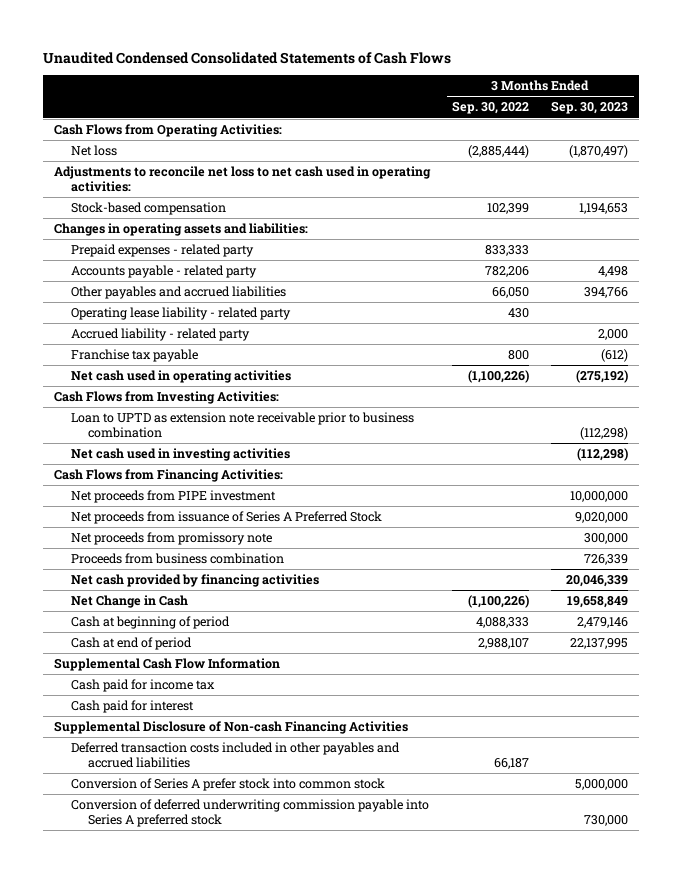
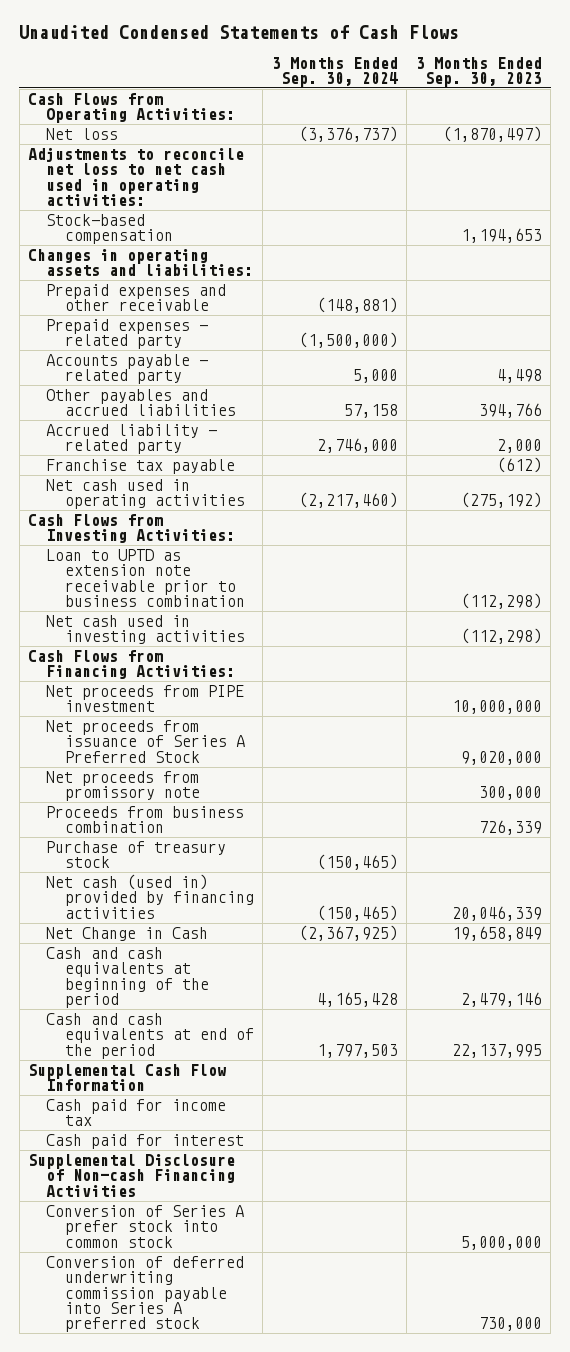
[43,51,452,64] Unaudited Condensed Consolidated Statements of Cash Flows -> [19,25,460,40] Unaudited Condensed Statements of Cash Flows
[452,101,530,115] Sep. 30, 2022 -> none
none -> [271,56,398,87] 3 Months Ended Sep. 30, 2024
none -> [46,284,227,312] Prepaid expenses and other receivable
[71,307,292,321] Operating lease liability - related party -> none
none -> [46,841,227,869] Purchase of treasury stock
[71,574,320,588] Net cash provided by financing activities -> [46,874,254,919] Net cash (used in) provided by financing activities
[71,616,231,630] Cash at beginning of period -> [46,947,209,1009] Cash and cash equivalents at beginning of the period
[71,637,193,651] Cash at end of period -> [46,1013,254,1059] Cash and cash equivalents at end of the period
[71,742,401,768] Deferred transaction costs included in other payables and accrued liabilities -> none

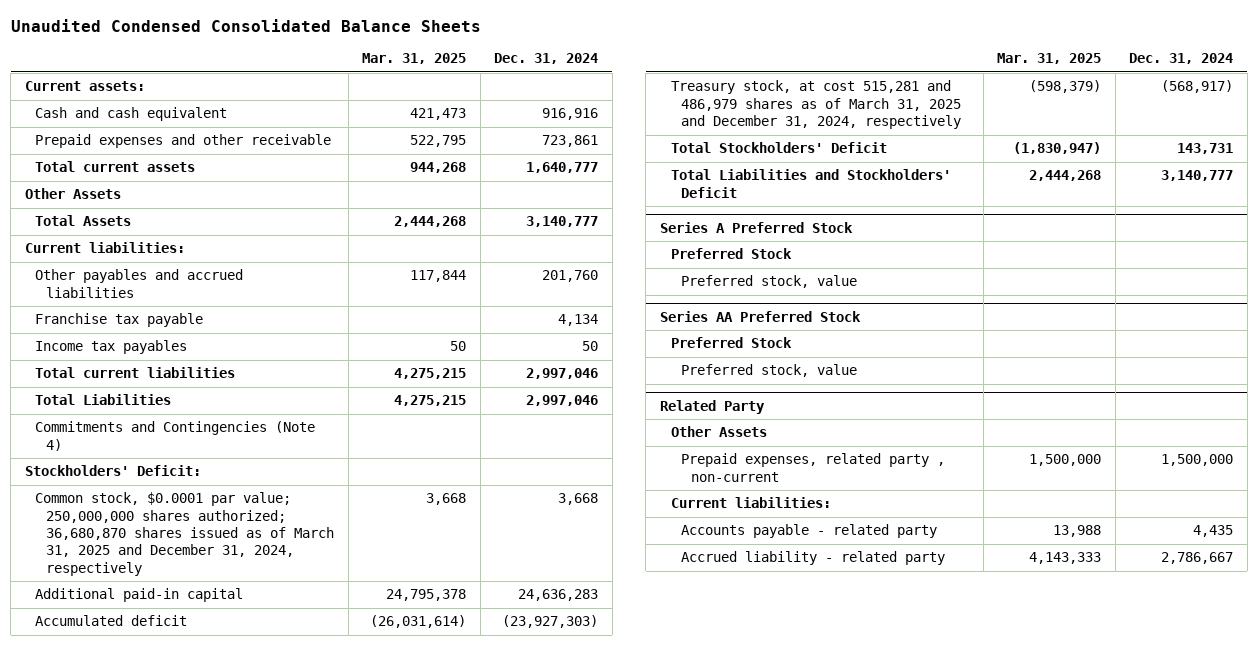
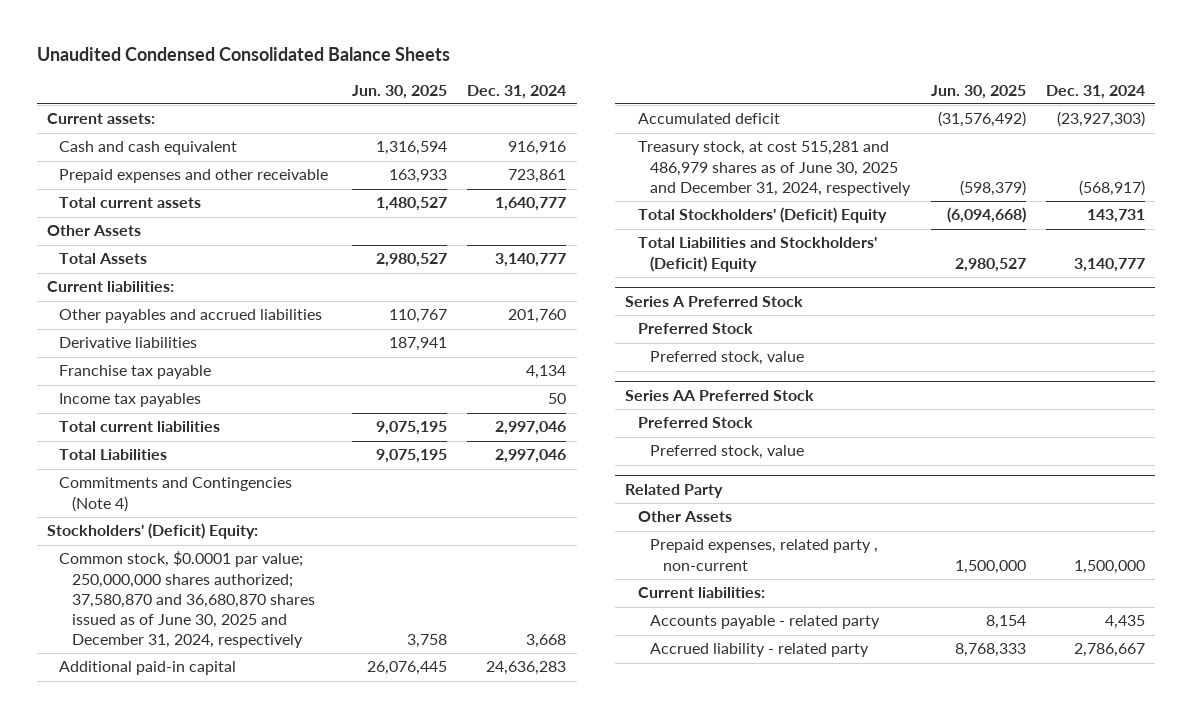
[362,53,467,65] Mar. 31, 2025 -> none
none -> [351,84,447,99] Jun. 30, 2025
none -> [59,337,198,349] Derivative liabilities
[25,465,202,477] Stockholders' Deficit: -> [46,523,258,540] Stockholders' (Deficit) Equity:
[35,492,334,576] Common stock, $0.0001 par value; 250,000,000 shares authorized; 36,680,870 shares issued as of March 31, 2025 and December 31, 2024, respectively -> [59,551,315,648] Common stock, $0.0001 par value; 250,000,000 shares authorized; 37,580,870 and 36,680,870 shares issued as of June 30, 2025 and December 31, 2024, respectively
[670,80,961,130] Treasury stock, at cost 515,281 and 486,979 shares as of March 31, 2025 and December 31, 2024, respectively -> [637,141,912,196] Treasury stock, at cost 515,281 and 486,979 shares as of June 30, 2025 and December 31, 2024, respectively
[670,142,887,154] Total Stockholders' Deficit -> [637,207,887,224] Total Stockholders' (Deficit) Equity
[670,169,951,198] Total Liabilities and Stockholders' Deficit -> [637,237,877,272] Total Liabilities and Stockholders' (Deficit) Equity

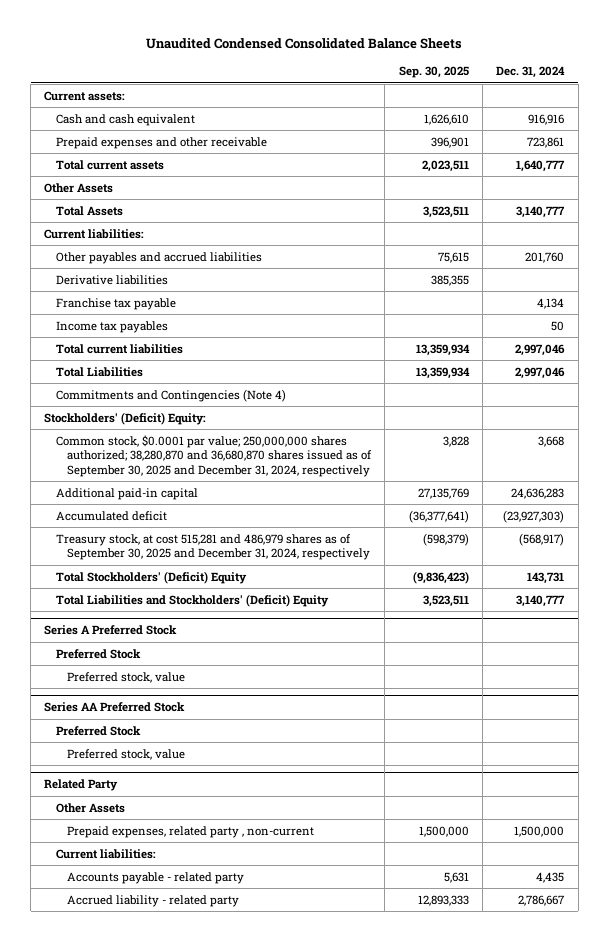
[351,84,447,99] Jun. 30, 2025 -> none
none -> [398,66,469,79] Sep. 30, 2025
[59,551,315,648] Common stock, $0.0001 par value; 250,000,000 shares authorized; 37,580,870 and 36,680,870 shares issued as of June 30, 2025 and December 31, 2024, respectively -> [55,434,372,477] Common stock, $0.0001 par value; 250,000,000 shares authorized; 38,280,870 and 36,680,870 shares issued as of September 30, 2025 and December 31, 2024, respectively
[637,141,912,196] Treasury stock, at cost 515,281 and 486,979 shares as of June 30, 2025 and December 31, 2024, respectively -> [55,533,370,561] Treasury stock, at cost 515,281 and 486,979 shares as of September 30, 2025 and December 31, 2024, respectively

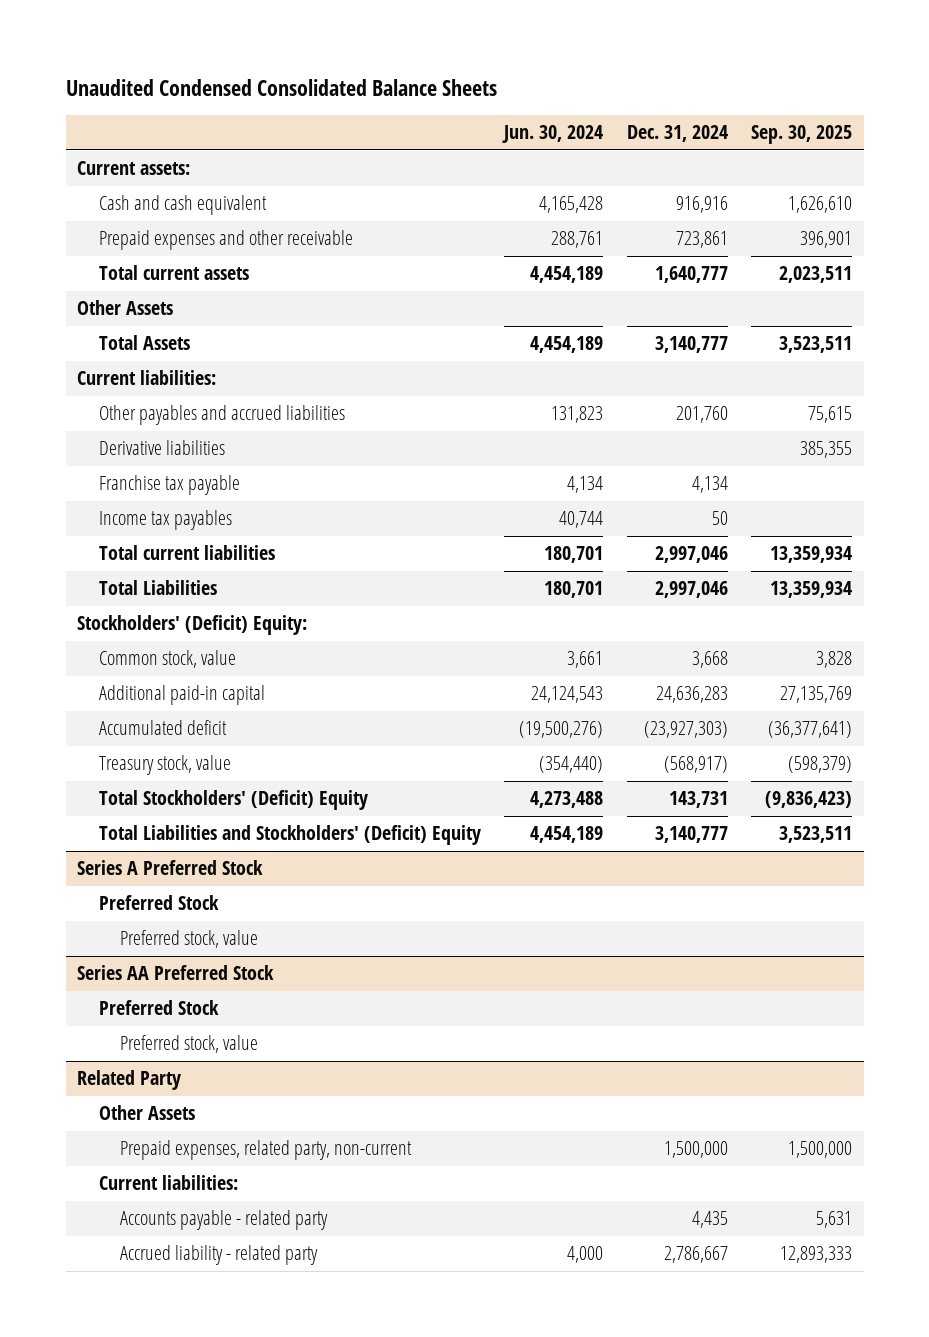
none -> [502,125,604,144] Jun. 30, 2024
[55,388,286,402] Commitments and Contingencies (Note 4) -> none
[55,434,372,477] Common stock, $0.0001 par value; 250,000,000 shares authorized; 38,280,870 and 36,680,870 shares issued as of September 30, 2025 and December 31, 2024, respectively -> [98,650,236,669] Common stock, value
[55,533,370,561] Treasury stock, at cost 515,281 and 486,979 shares as of September 30, 2025 and December 31, 2024, respectively -> [98,755,231,776] Treasury stock, value
[66,825,314,838] Prepaid expenses, related party , non-current -> [120,1140,413,1161] Prepaid expenses, related party, non-current

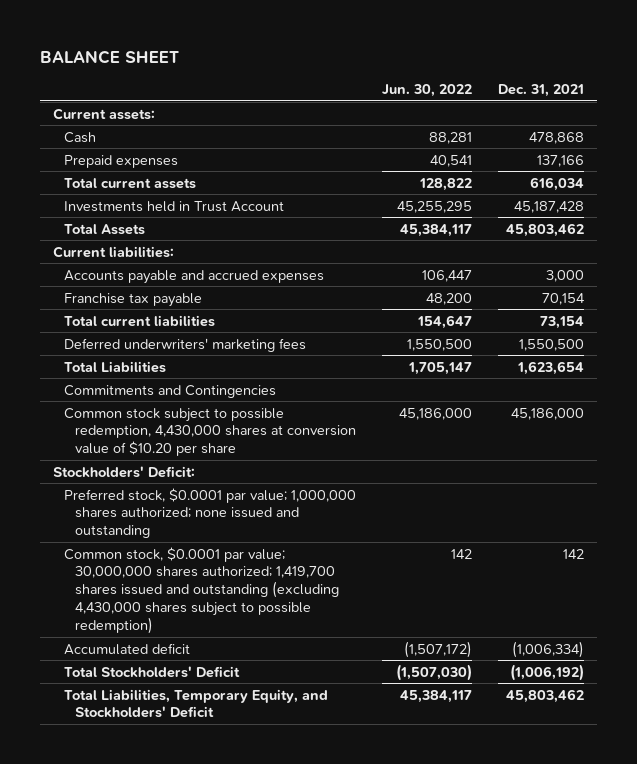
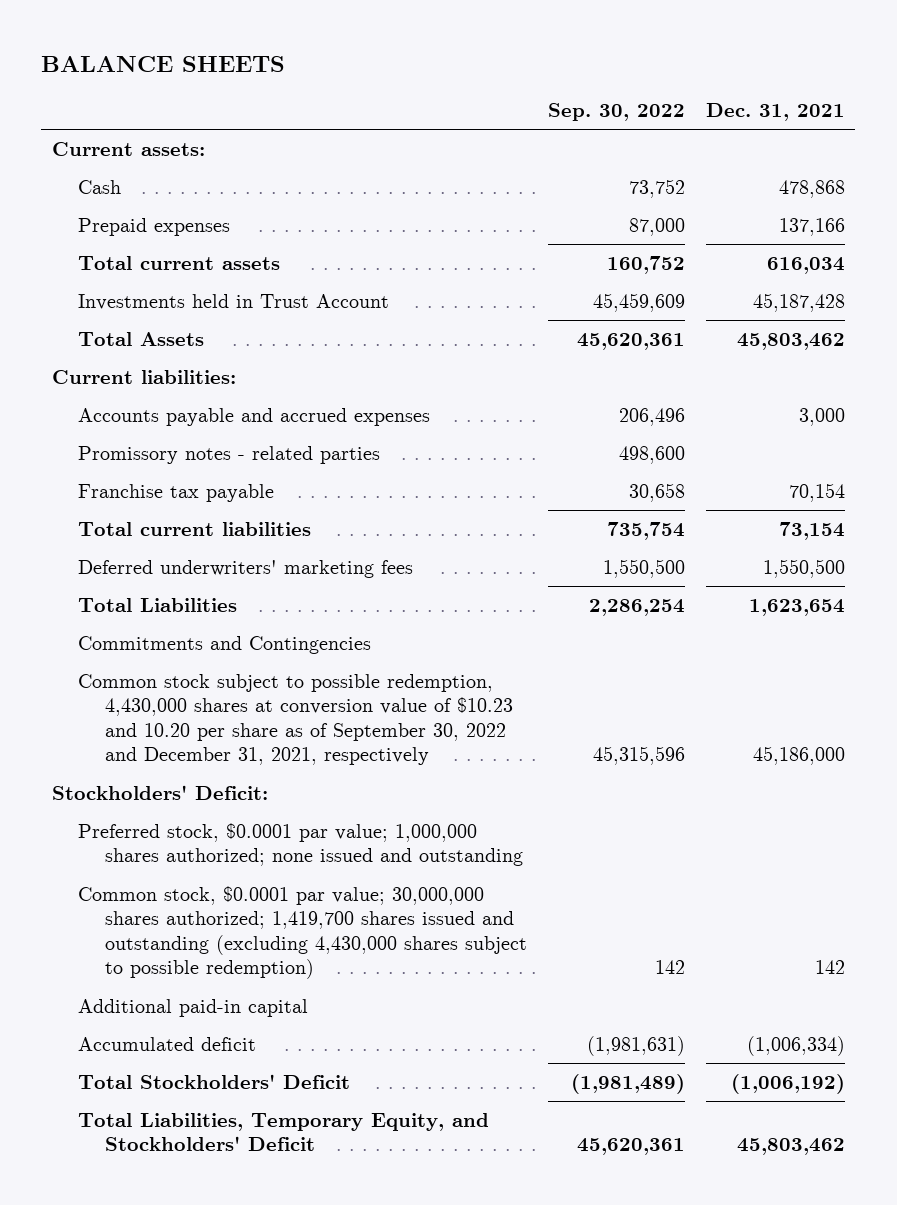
[40,49,180,64] BALANCE SHEET -> [41,55,286,72] BALANCE SHEETS
[381,84,472,98] Jun. 30, 2022 -> none
none -> [547,102,685,121] Sep. 30, 2022
none -> [78,445,381,464] Promissory notes - related parties
[63,407,356,457] Common stock subject to possible redemption, 4,430,000 shares at conversion value of $10.20 per share -> [78,673,513,766] Common stock subject to possible redemption, 4,430,000 shares at conversion value of $10.23 and 10.20 per share as of September 30, 2022 and December 31, 2021, respectively
none -> [78,998,309,1017] Additional paid-in capital

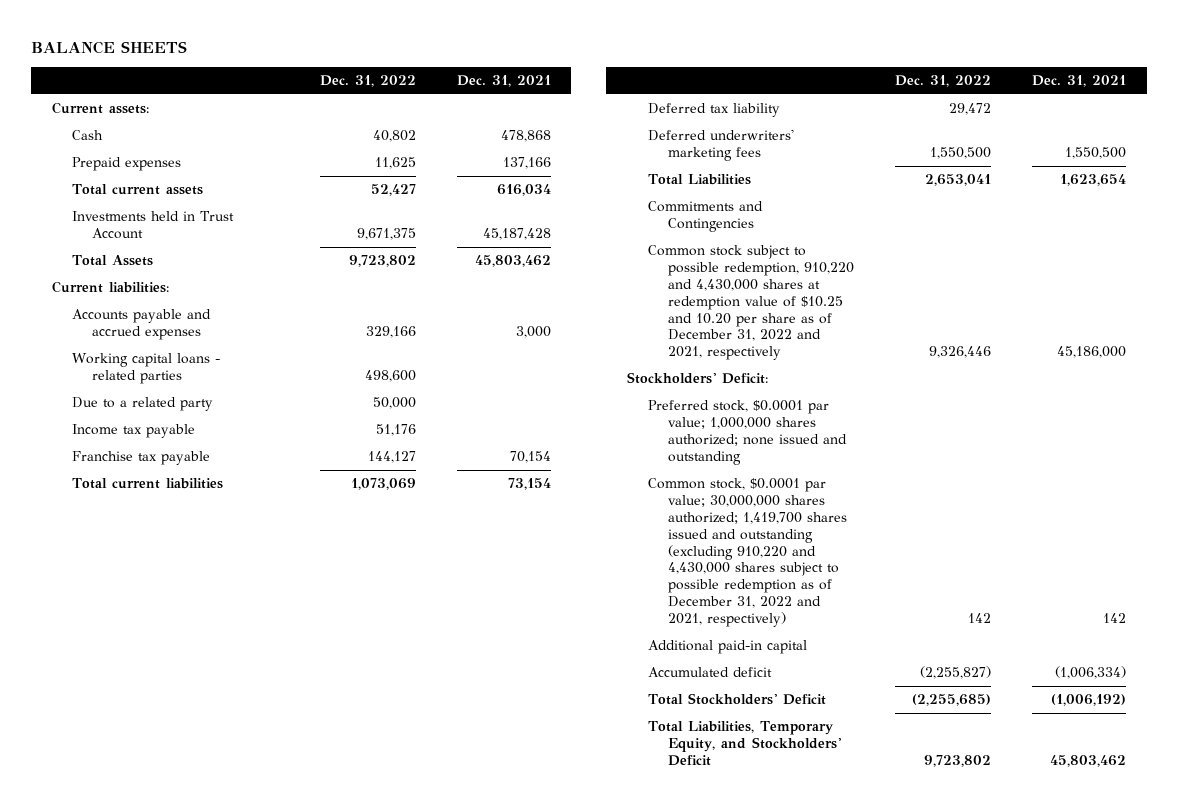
[547,102,685,121] Sep. 30, 2022 -> none
none -> [319,75,416,88] Dec. 31, 2022
[78,445,381,464] Promissory notes - related parties -> none
none -> [72,353,221,385] Working capital loans - related parties
none -> [72,397,214,412] Due to a related party
none -> [72,424,196,439] Income tax payable
none -> [647,103,780,118] Deferred tax liability
[78,673,513,766] Common stock subject to possible redemption, 4,430,000 shares at conversion value of $10.23 and 10.20 per share as of September 30, 2022 and December 31, 2021, respectively -> [647,245,854,361] Common stock subject to possible redemption, 910,220 and 4,430,000 shares at redemption value of $10.25 and 10.20 per share as of December 31, 2022 and 2021, respectively
[78,885,527,980] Common stock, $0.0001 par value; 30,000,000 shares authorized; 1,419,700 shares issued and outstanding (excluding 4,430,000 shares subject to possible redemption) -> [647,478,847,627] Common stock, $0.0001 par value; 30,000,000 shares authorized; 1,419,700 shares issued and outstanding (excluding 910,220 and 4,430,000 shares subject to possible redemption as of December 31, 2022 and 2021, respectively)

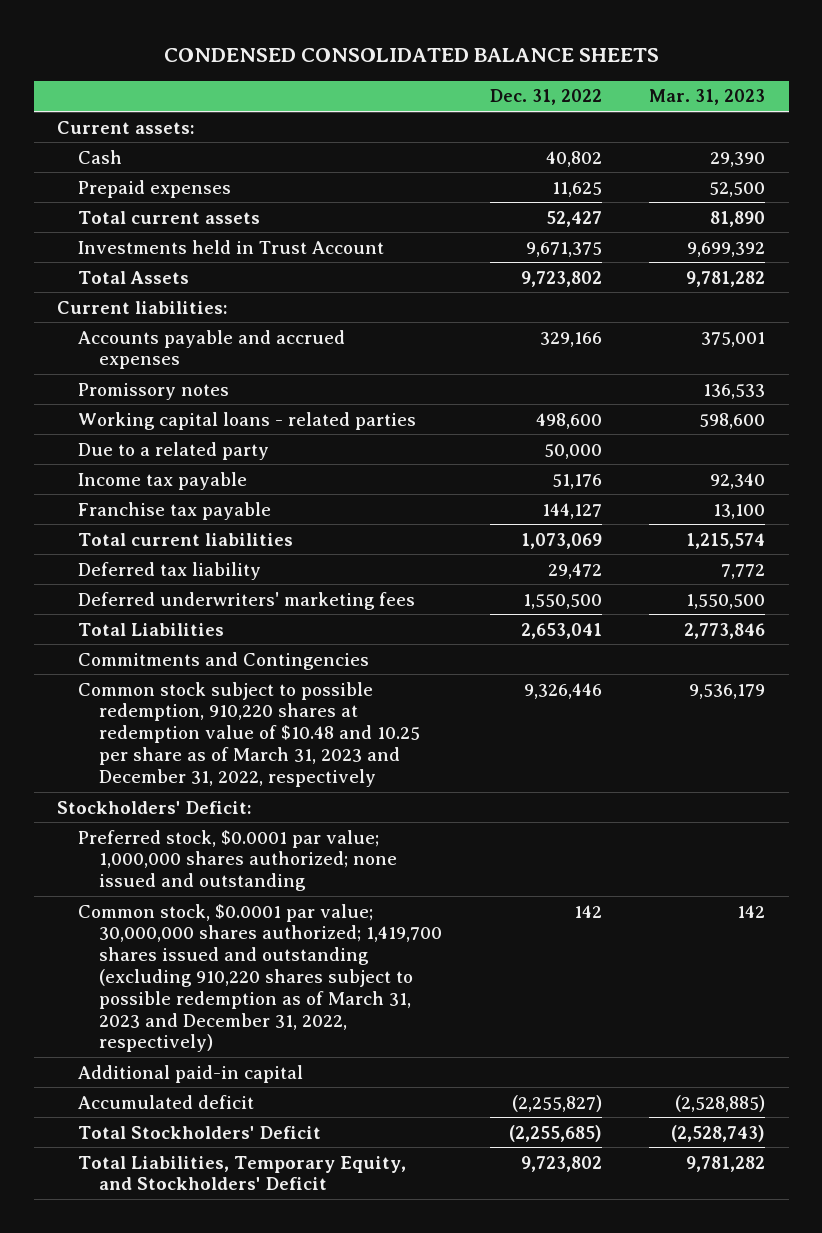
[31,40,188,54] BALANCE SHEETS -> [164,48,660,63] CONDENSED CONSOLIDATED BALANCE SHEETS
[456,75,551,88] Dec. 31, 2021 -> none
none -> [649,89,766,106] Mar. 31, 2023
none -> [78,382,230,400] Promissory notes
[647,245,854,361] Common stock subject to possible redemption, 910,220 and 4,430,000 shares at redemption value of $10.25 and 10.20 per share as of December 31, 2022 and 2021, respectively -> [78,681,421,787] Common stock subject to possible redemption, 910,220 shares at redemption value of $10.48 and 10.25 per share as of March 31, 2023 and December 31, 2022, respectively
[647,478,847,627] Common stock, $0.0001 par value; 30,000,000 shares authorized; 1,419,700 shares issued and outstanding (excluding 910,220 and 4,430,000 shares subject to possible redemption as of December 31, 2022 and 2021, respectively) -> [78,903,443,1053] Common stock, $0.0001 par value; 30,000,000 shares authorized; 1,419,700 shares issued and outstanding (excluding 910,220 shares subject to possible redemption as of March 31, 2023 and December 31, 2022, respectively)

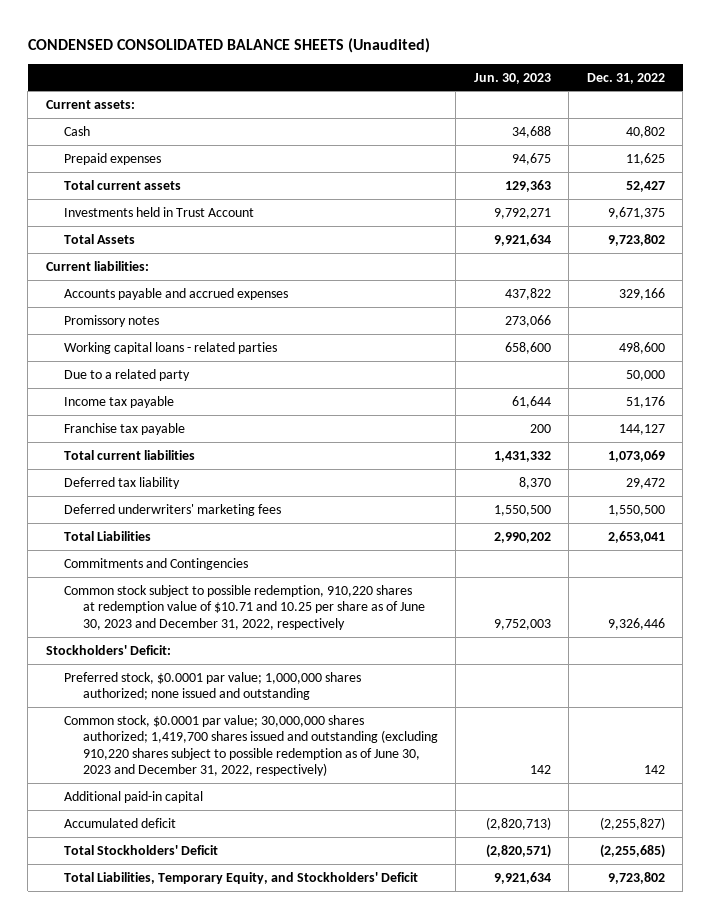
[164,48,660,63] CONDENSED CONSOLIDATED BALANCE SHEETS -> [27,37,430,53] CONDENSED CONSOLIDATED BALANCE SHEETS (Unaudited)
[649,89,766,106] Mar. 31, 2023 -> none
none -> [473,72,551,84] Jun. 30, 2023
[78,681,421,787] Common stock subject to possible redemption, 910,220 shares at redemption value of $10.48 and 10.25 per share as of March 31, 2023 and December 31, 2022, respectively -> [64,584,425,630] Common stock subject to possible redemption, 910,220 shares at redemption value of $10.71 and 10.25 per share as of June 30, 2023 and December 31, 2022, respectively
[78,903,443,1053] Common stock, $0.0001 par value; 30,000,000 shares authorized; 1,419,700 shares issued and outstanding (excluding 910,220 shares subject to possible redemption as of March 31, 2023 and December 31, 2022, respectively) -> [64,714,438,777] Common stock, $0.0001 par value; 30,000,000 shares authorized; 1,419,700 shares issued and outstanding (excluding 910,220 shares subject to possible redemption as of June 30, 2023 and December 31, 2022, respectively)

